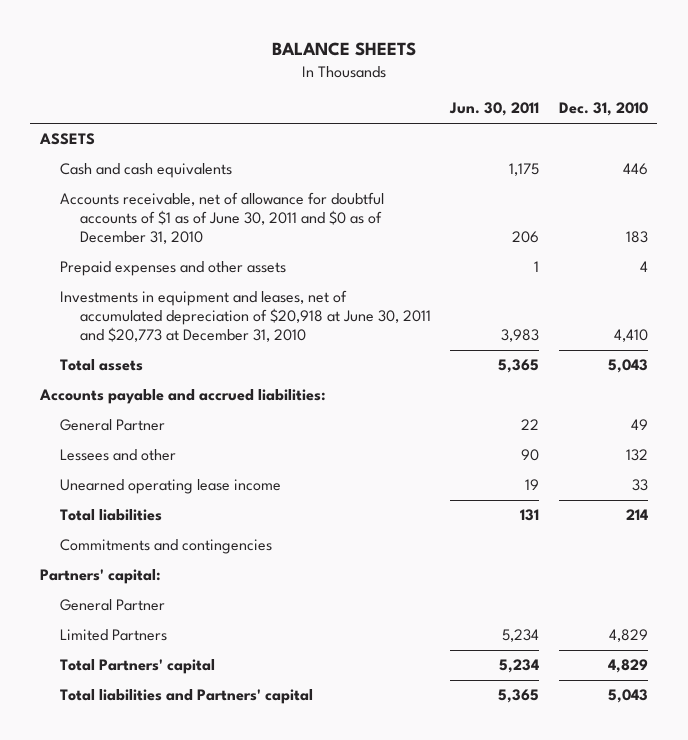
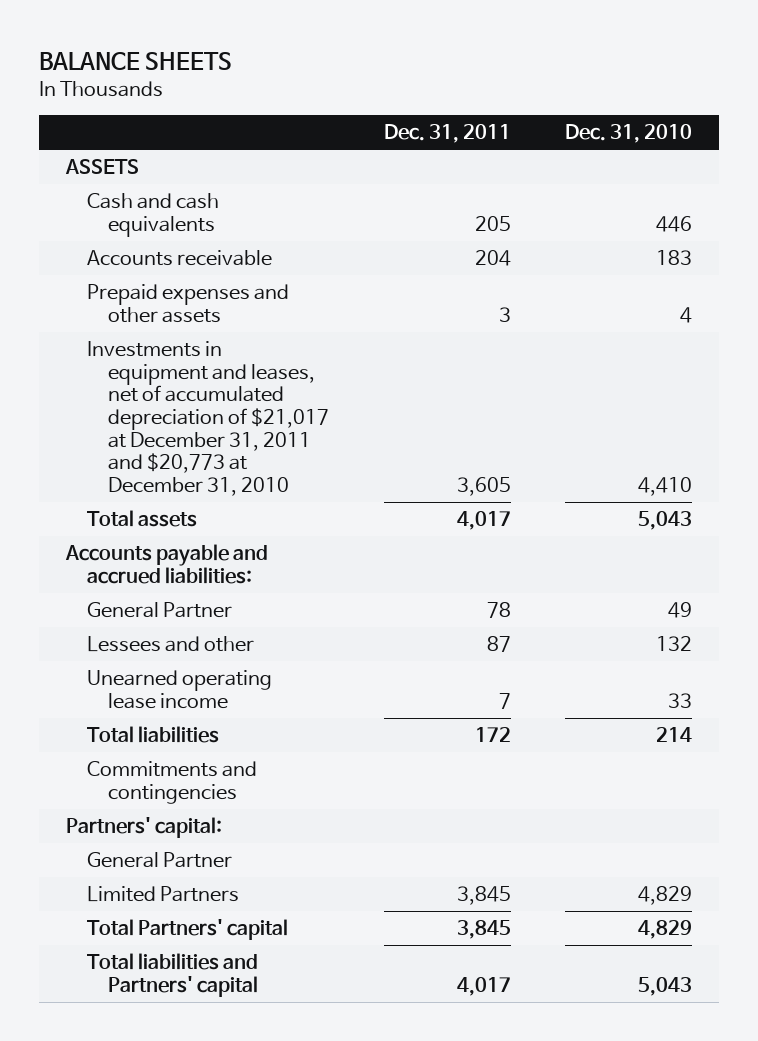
[449,102,540,117] Jun. 30, 2011 -> none
none -> [383,124,511,144] Dec. 31, 2011
[60,192,385,245] Accounts receivable, net of allowance for doubtful accounts of $1 as of June 30, 2011 and $0 as of December 31, 2010 -> [87,250,273,267] Accounts receivable
[60,290,432,343] Investments in equipment and leases, net of accumulated depreciation of $20,918 at June 30, 2011 and $20,773 at December 31, 2010 -> [87,341,330,497] Investments in equipment and leases, net of accumulated depreciation of $21,017 at December 31, 2011 and $20,773 at December 31, 2010

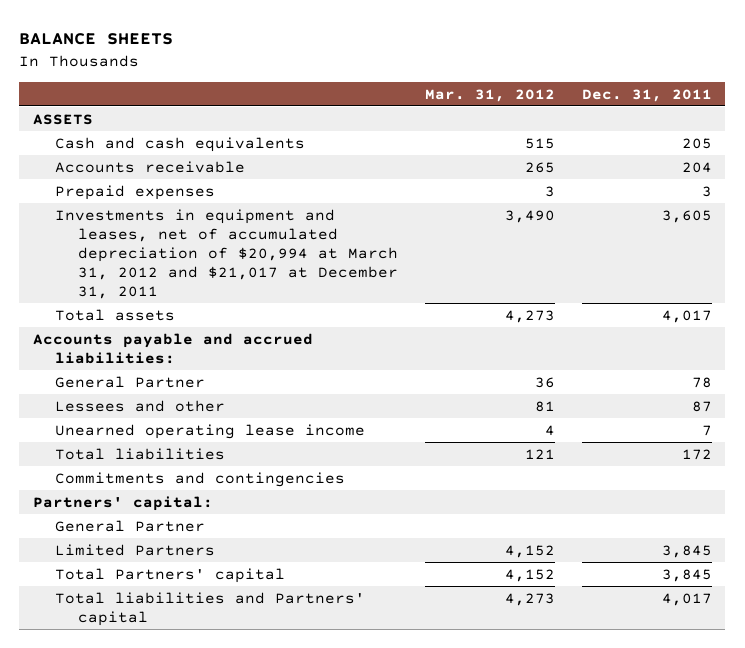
[564,124,692,144] Dec. 31, 2010 -> none
none -> [424,88,555,102] Mar. 31, 2012
[87,284,290,323] Prepaid expenses and other assets -> none
none -> [55,184,216,200] Prepaid expenses
[87,341,330,497] Investments in equipment and leases, net of accumulated depreciation of $21,017 at December 31, 2011 and $20,773 at December 31, 2010 -> [55,208,398,299] Investments in equipment and leases, net of accumulated depreciation of $20,994 at March 31, 2012 and $21,017 at December 31, 2011

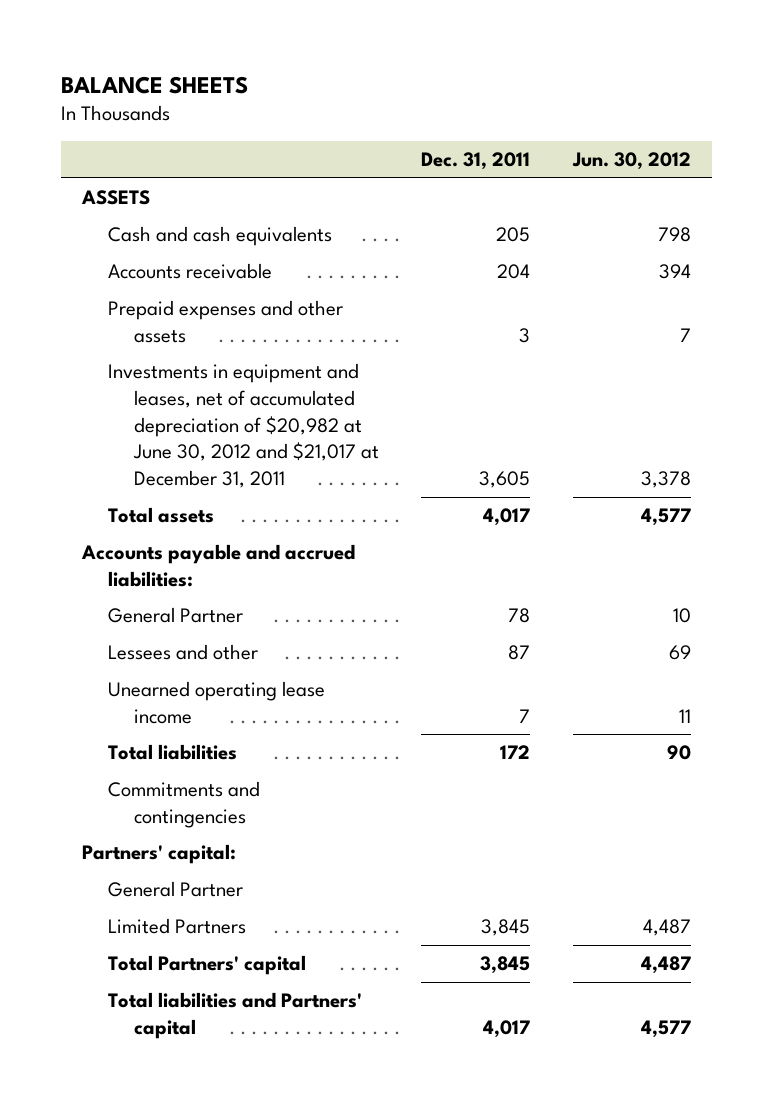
[424,88,555,102] Mar. 31, 2012 -> none
none -> [571,152,691,171] Jun. 30, 2012
[55,184,216,200] Prepaid expenses -> none
none -> [107,300,343,343] Prepaid expenses and other assets
[55,208,398,299] Investments in equipment and leases, net of accumulated depreciation of $20,994 at March 31, 2012 and $21,017 at December 31, 2011 -> [107,363,380,489] Investments in equipment and leases, net of accumulated depreciation of $20,982 at June 30, 2012 and $21,017 at December 31, 2011

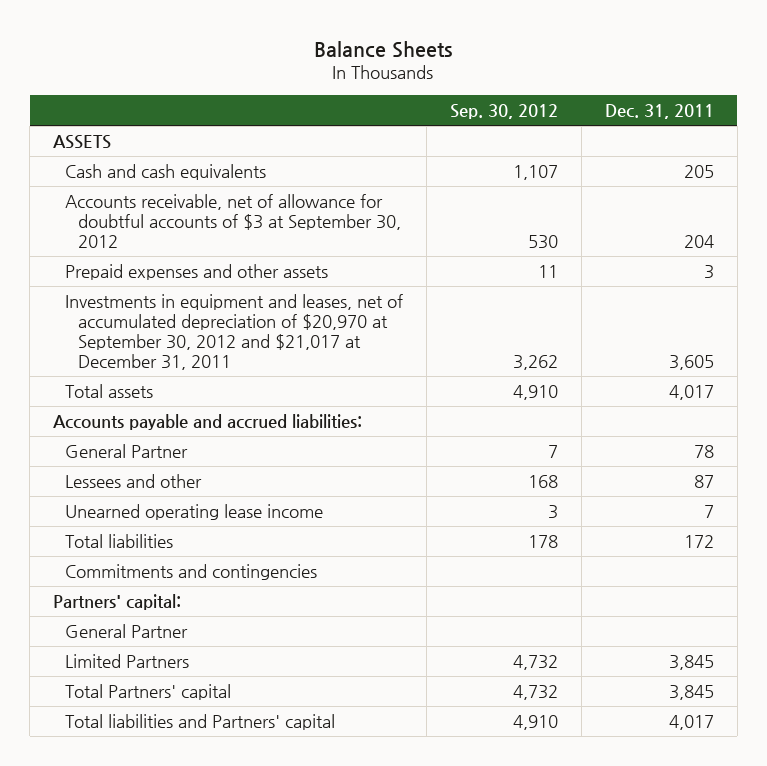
[60,75,248,94] BALANCE SHEETS -> [314,40,453,58] Balance Sheets
[571,152,691,171] Jun. 30, 2012 -> none
none -> [450,103,559,119] Sep. 30, 2012
[107,263,272,280] Accounts receivable -> [65,194,401,248] Accounts receivable, net of allowance for doubtful accounts of $3 at September 30, 2012
[107,363,380,489] Investments in equipment and leases, net of accumulated depreciation of $20,982 at June 30, 2012 and $21,017 at December 31, 2011 -> [65,294,404,370] Investments in equipment and leases, net of accumulated depreciation of $20,970 at September 30, 2012 and $21,017 at December 31, 2011

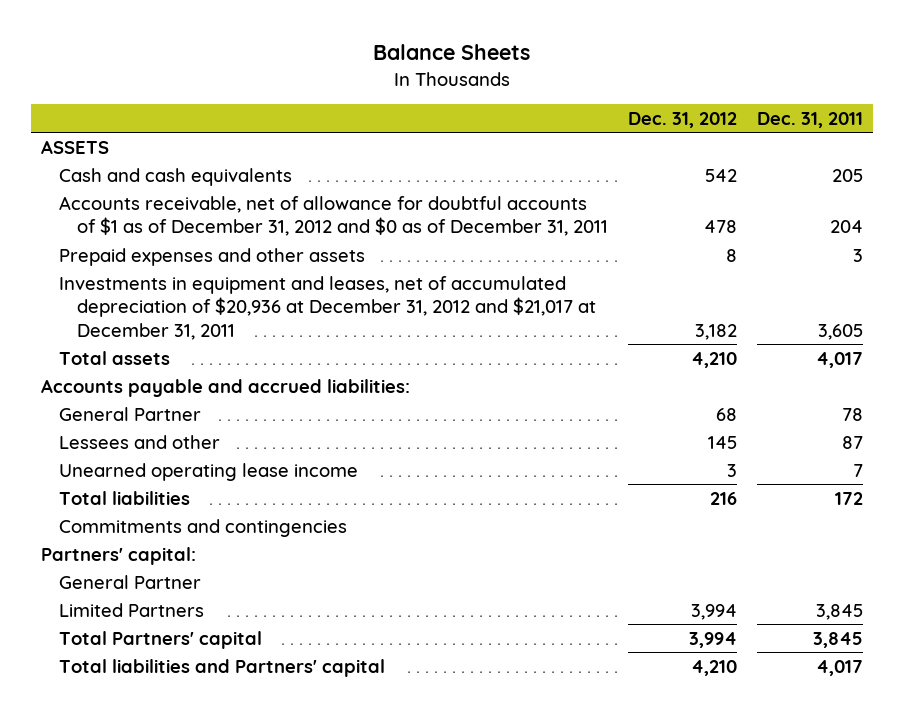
[450,103,559,119] Sep. 30, 2012 -> none
none -> [628,111,738,128] Dec. 31, 2012
[65,194,401,248] Accounts receivable, net of allowance for doubtful accounts of $3 at September 30, 2012 -> none
none -> [59,195,609,237] Accounts receivable, net of allowance for doubtful accounts of $1 as of December 31, 2012 and $0 as of December 31, 2011
[65,294,404,370] Investments in equipment and leases, net of accumulated depreciation of $20,970 at September 30, 2012 and $21,017 at December 31, 2011 -> [59,275,597,340] Investments in equipment and leases, net of accumulated depreciation of $20,936 at December 31, 2012 and $21,017 at December 31, 2011

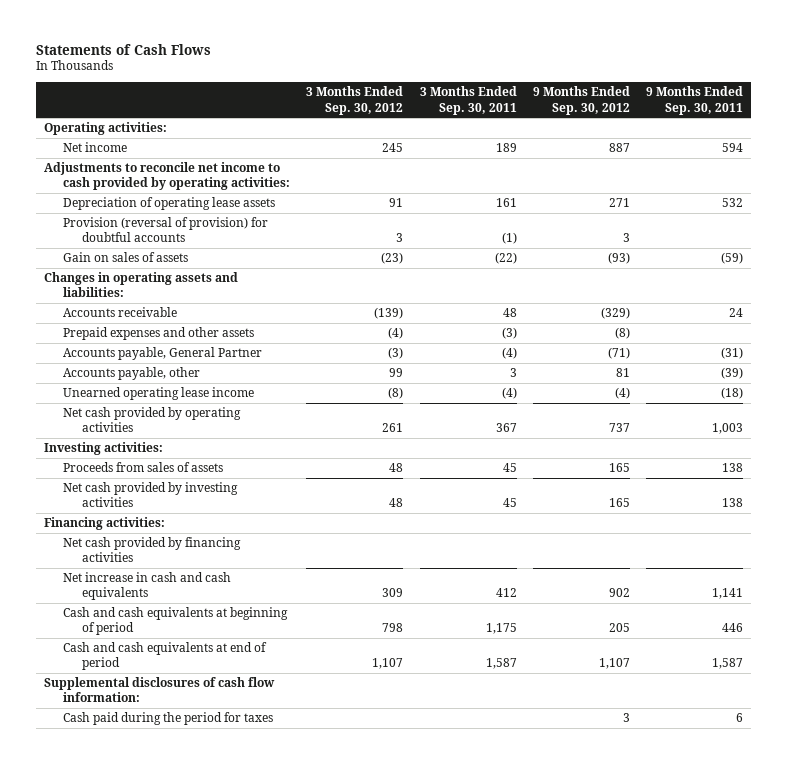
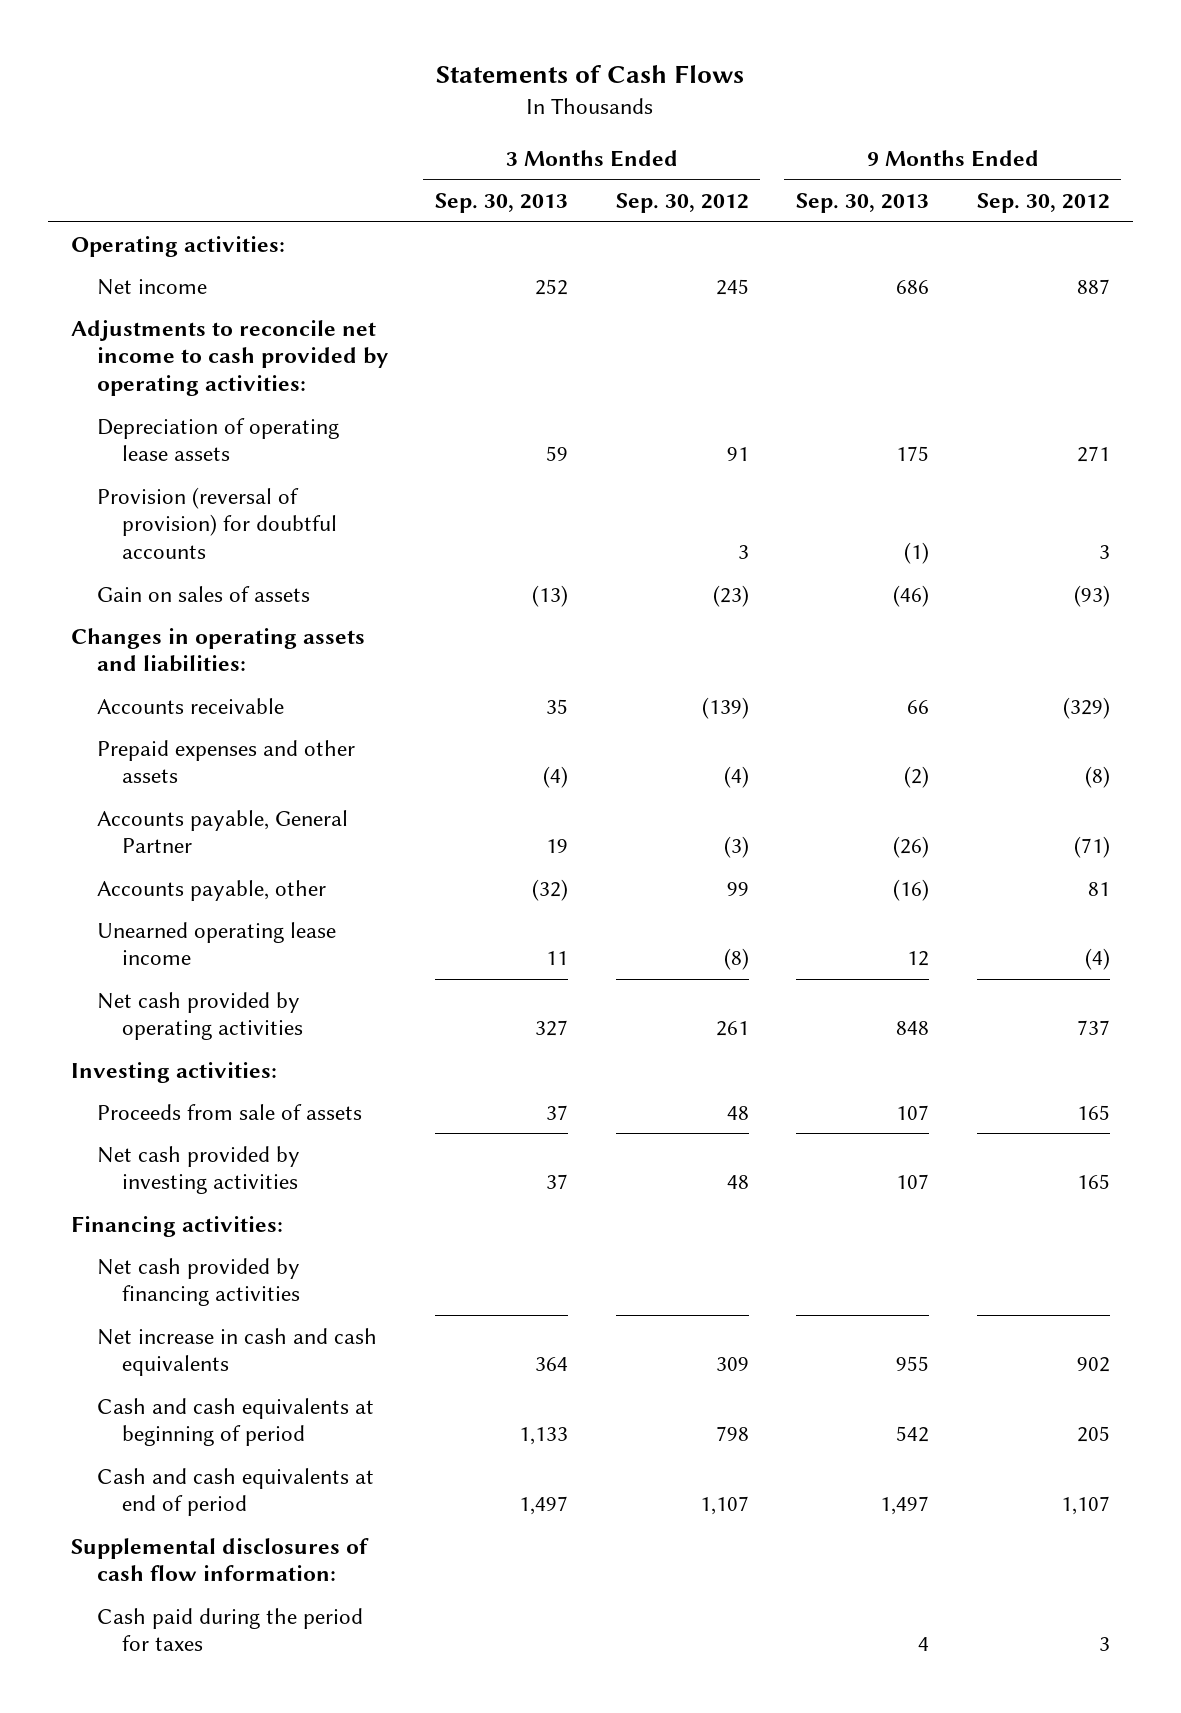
[419,86,517,115] 3 Months Ended Sep. 30, 2011 -> none
[646,86,744,115] 9 Months Ended Sep. 30, 2011 -> none
none -> [435,193,569,214] Sep. 30, 2013
none -> [796,193,930,214] Sep. 30, 2013
[63,462,224,473] Proceeds from sales of assets -> [96,1103,362,1120] Proceeds from sale of assets

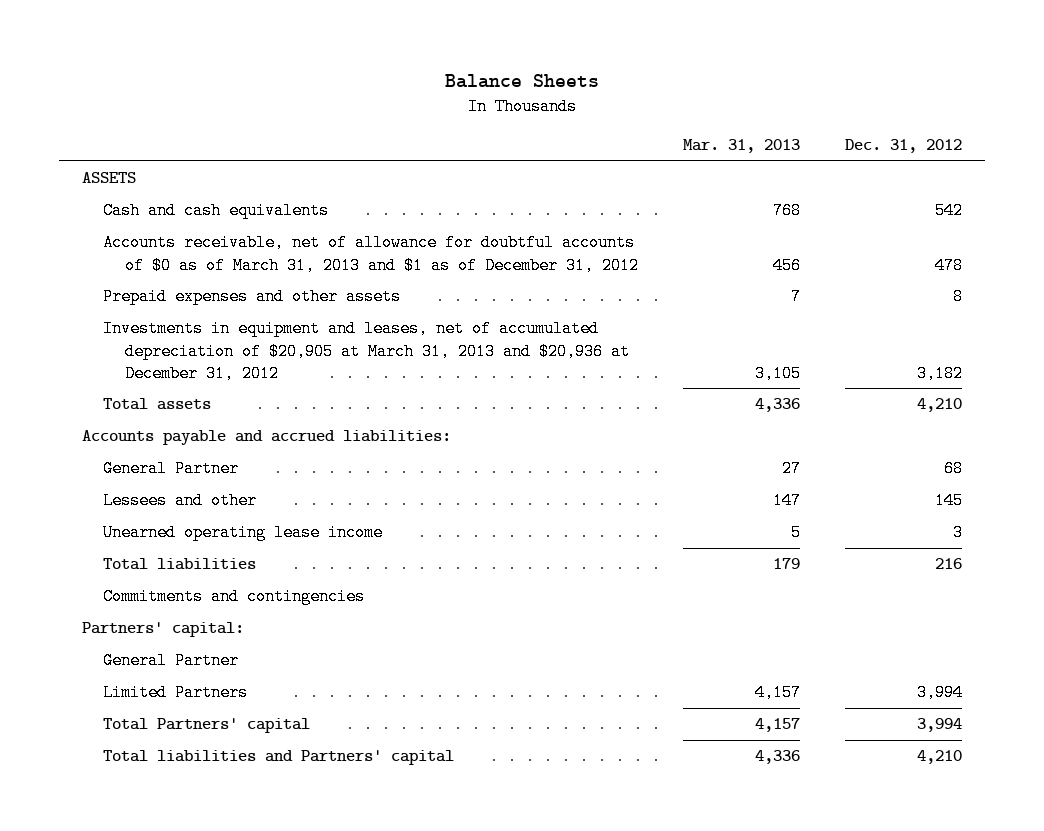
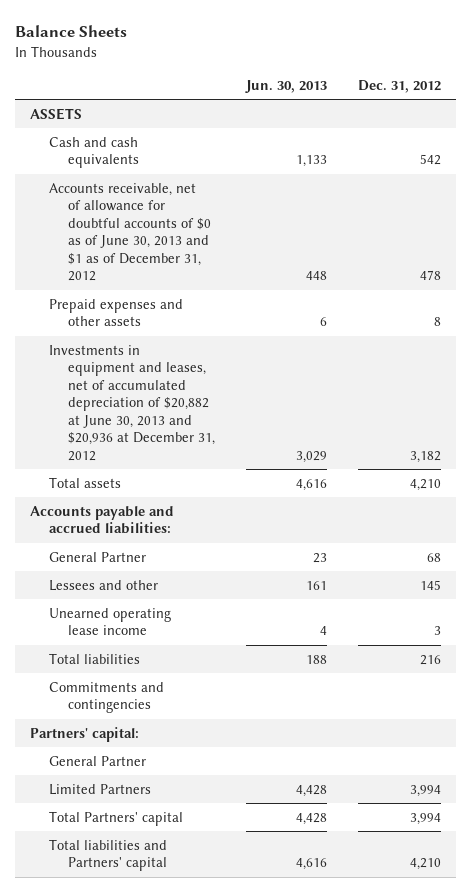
[682,139,800,154] Mar. 31, 2013 -> none
none -> [244,79,327,93] Jun. 30, 2013
[103,234,639,274] Accounts receivable, net of allowance for doubtful accounts of $0 as of March 31, 2013 and $1 as of December 31, 2012 -> [48,182,211,282] Accounts receivable, net of allowance for doubtful accounts of $0 as of June 30, 2013 and $1 as of December 31, 2012
[103,320,630,382] Investments in equipment and leases, net of accumulated depreciation of $20,905 at March 31, 2013 and $20,936 at December 31, 2012 -> [48,344,215,461] Investments in equipment and leases, net of accumulated depreciation of $20,882 at June 30, 2013 and $20,936 at December 31, 2012

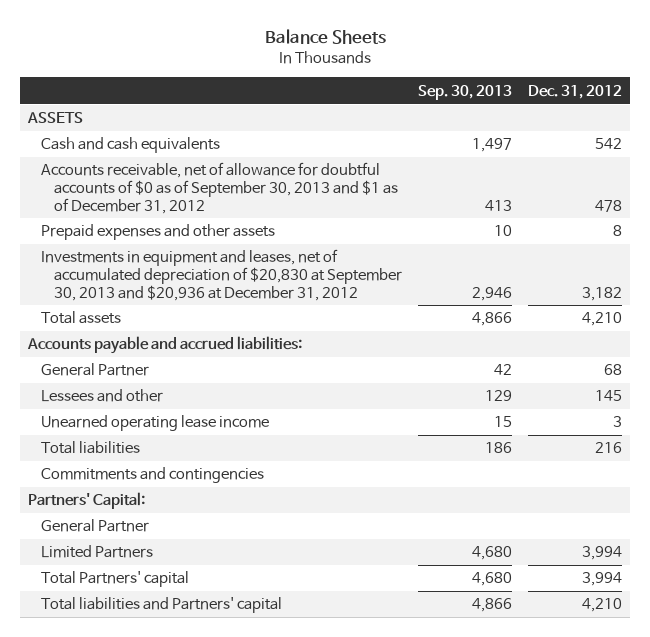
[244,79,327,93] Jun. 30, 2013 -> none
none -> [417,84,512,100] Sep. 30, 2013
[48,182,211,282] Accounts receivable, net of allowance for doubtful accounts of $0 as of June 30, 2013 and $1 as of December 31, 2012 -> [41,162,399,214] Accounts receivable, net of allowance for doubtful accounts of $0 as of September 30, 2013 and $1 as of December 31, 2012
[48,344,215,461] Investments in equipment and leases, net of accumulated depreciation of $20,882 at June 30, 2013 and $20,936 at December 31, 2012 -> [41,249,403,301] Investments in equipment and leases, net of accumulated depreciation of $20,830 at September 30, 2013 and $20,936 at December 31, 2012
[30,726,140,742] Partners' capital: -> [28,492,146,510] Partners' Capital:

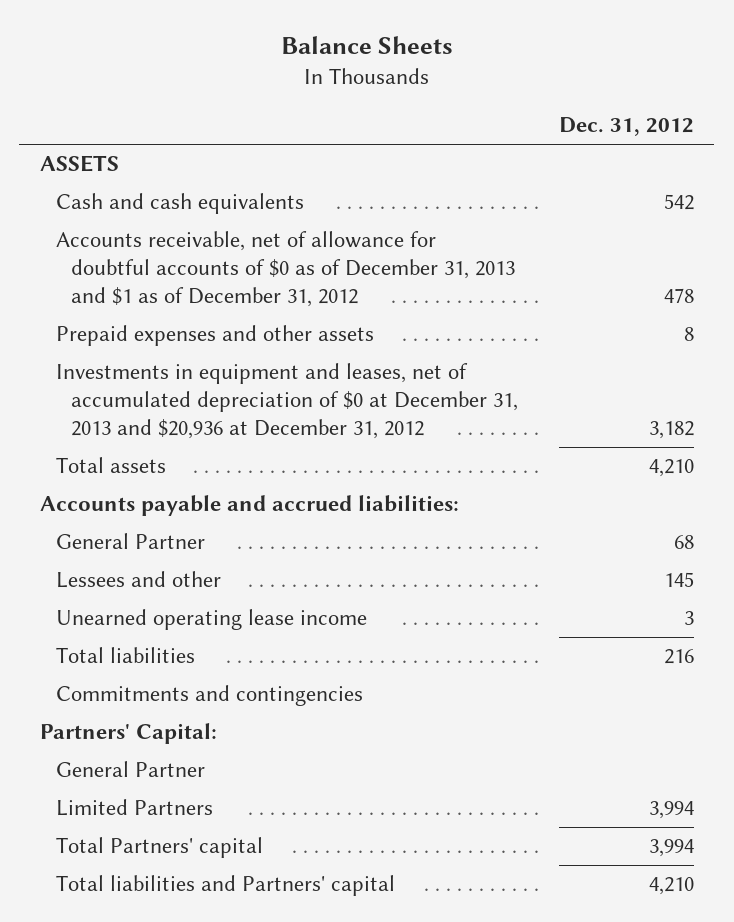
[417,84,512,100] Sep. 30, 2013 -> none
[41,162,399,214] Accounts receivable, net of allowance for doubtful accounts of $0 as of September 30, 2013 and $1 as of December 31, 2012 -> [55,231,516,308] Accounts receivable, net of allowance for doubtful accounts of $0 as of December 31, 2013 and $1 as of December 31, 2012
[41,249,403,301] Investments in equipment and leases, net of accumulated depreciation of $20,830 at September 30, 2013 and $20,936 at December 31, 2012 -> [55,363,519,440] Investments in equipment and leases, net of accumulated depreciation of $0 at December 31, 2013 and $20,936 at December 31, 2012

